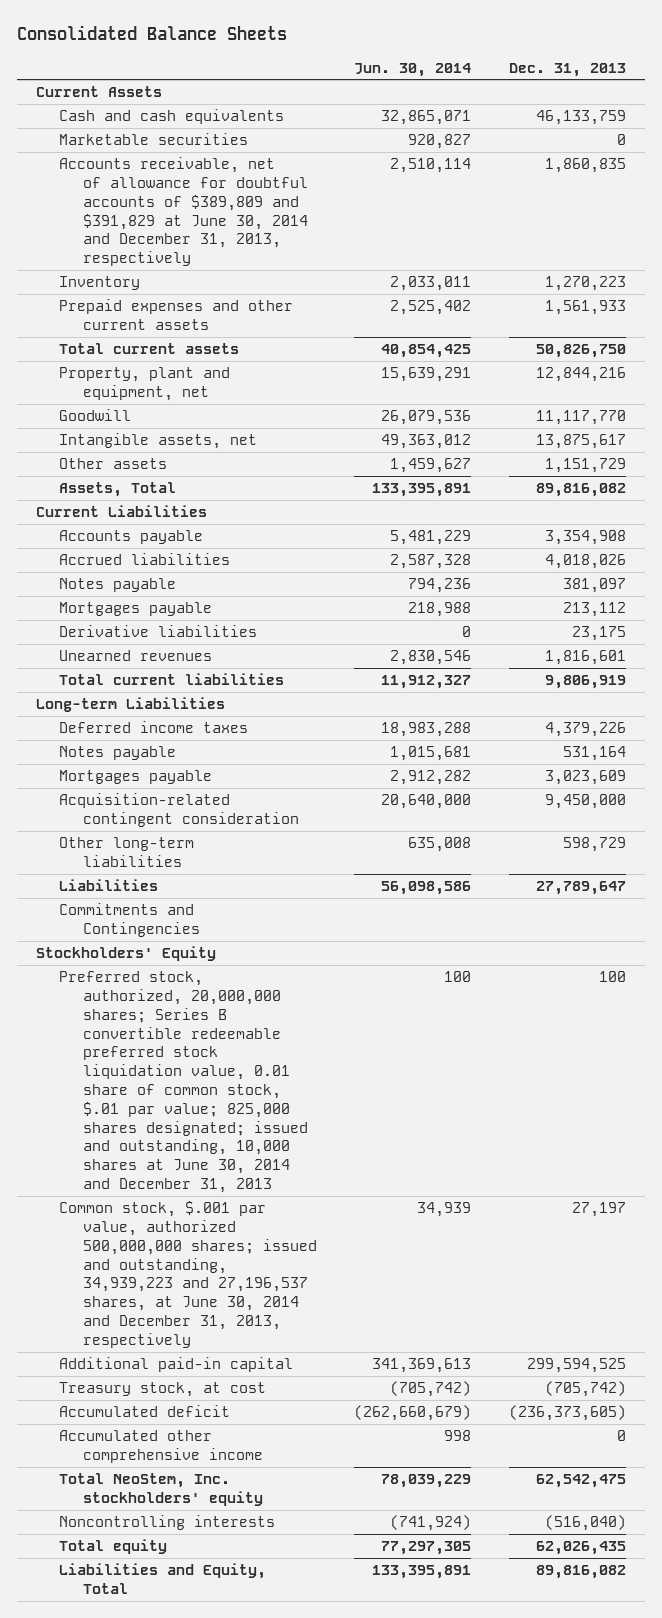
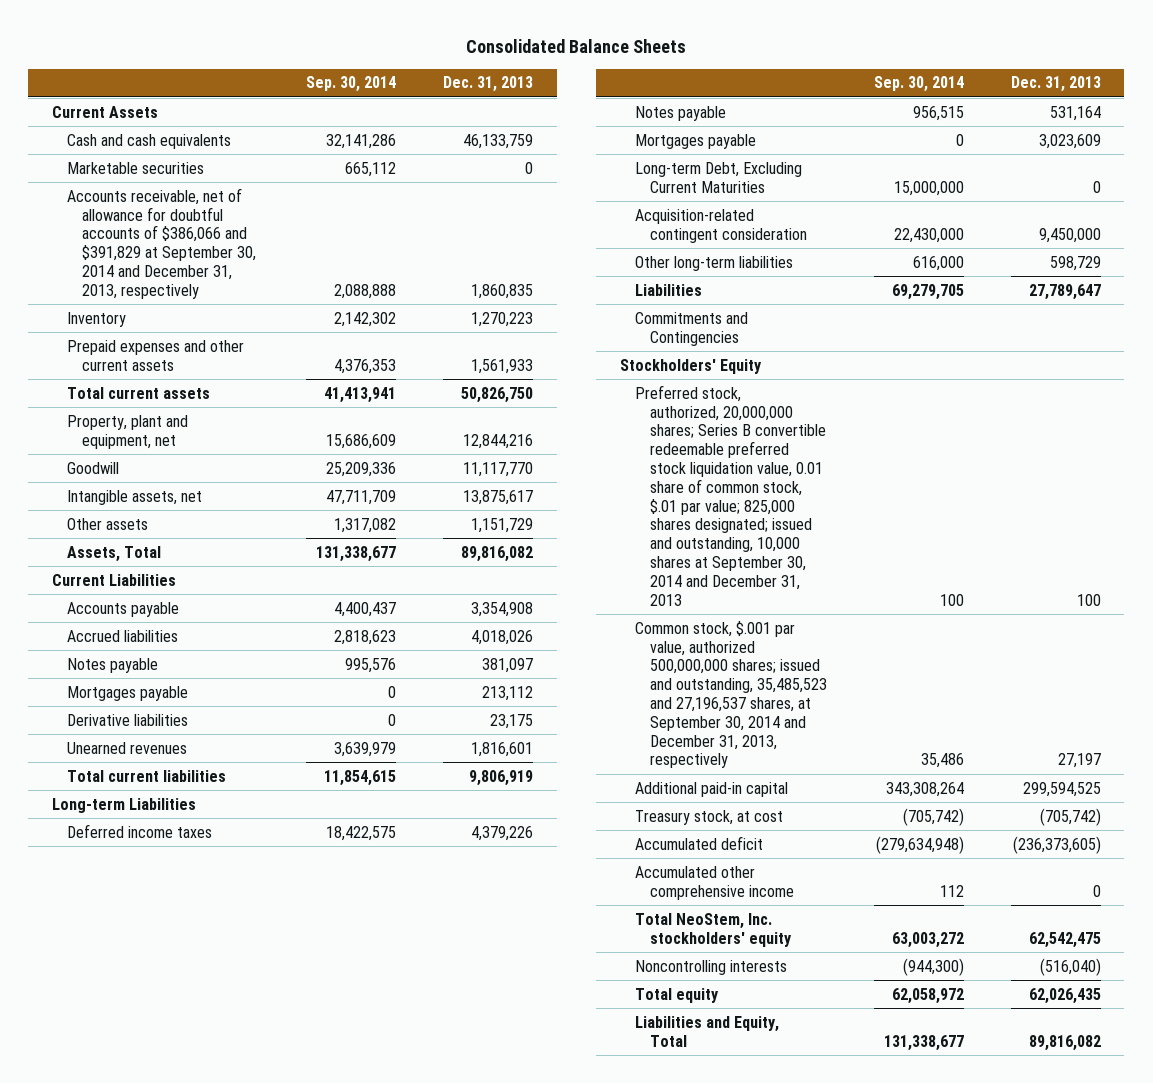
[354,62,472,77] Jun. 30, 2014 -> none
none -> [305,76,396,93] Sep. 30, 2014
[59,157,308,267] Accounts receivable, net of allowance for doubtful accounts of $389,809 and $391,829 at June 30, 2014 and December 31, 2013, respectively -> [66,187,256,299] Accounts receivable, net of allowance for doubtful accounts of $386,066 and $391,829 at September 30, 2014 and December 31, 2013, respectively
none -> [634,161,802,193] Long-term Debt, Excluding Current Maturities
[59,971,308,1194] Preferred stock, authorized, 20,000,000 shares; Series B convertible redeemable preferred stock liquidation value, 0.01 share of common stock, $.01 par value; 825,000 shares designated; issued and outstanding, 10,000 shares at June 30, 2014 and December 31, 2013 -> [634,384,826,606] Preferred stock, authorized, 20,000,000 shares; Series B convertible redeemable preferred stock liquidation value, 0.01 share of common stock, $.01 par value; 825,000 shares designated; issued and outstanding, 10,000 shares at September 30, 2014 and December 31, 2013
[59,1201,317,1348] Common stock, $.001 par value, authorized 500,000,000 shares; issued and outstanding, 34,939,223 and 27,196,537 shares, at June 30, 2014 and December 31, 2013, respectively -> [634,620,827,769] Common stock, $.001 par value, authorized 500,000,000 shares; issued and outstanding, 35,485,523 and 27,196,537 shares, at September 30, 2014 and December 31, 2013, respectively

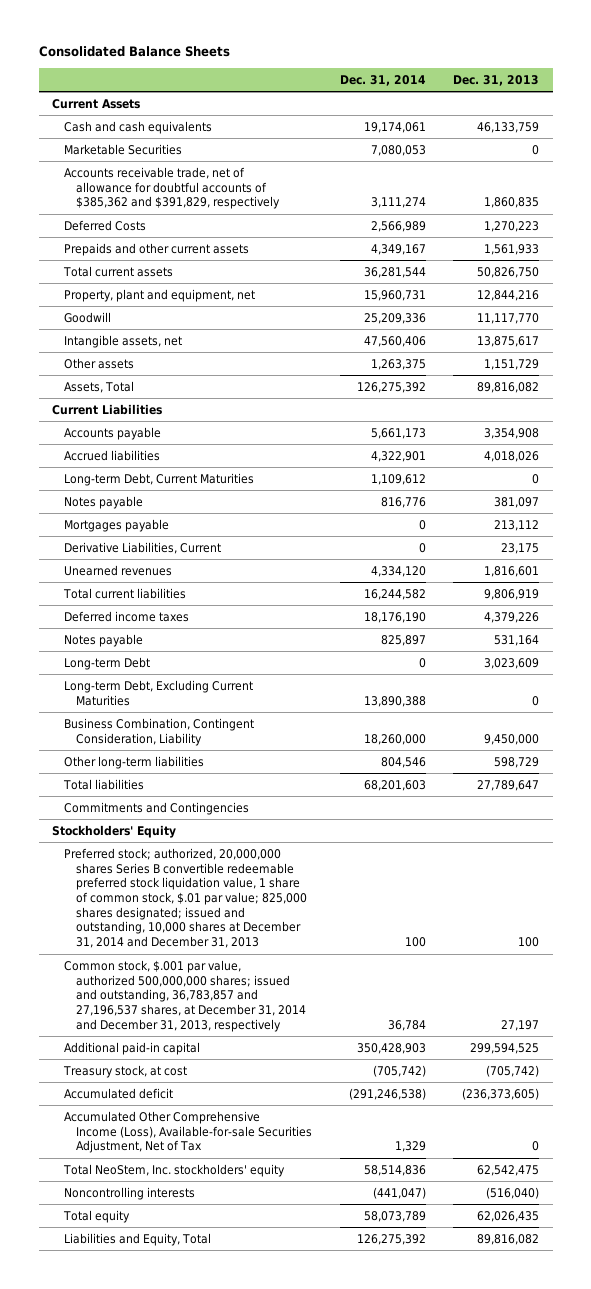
[305,76,396,93] Sep. 30, 2014 -> none
none -> [339,74,426,86] Dec. 31, 2014
[66,161,204,174] Marketable securities -> [64,143,183,155] Marketable Securities
[66,187,256,299] Accounts receivable, net of allowance for doubtful accounts of $386,066 and $391,829 at September 30, 2014 and December 31, 2013, respectively -> [64,166,281,210] Accounts receivable trade, net of allowance for doubtful accounts of $385,362 and $391,829, respectively
[66,311,126,327] Inventory -> [64,219,147,231] Deferred Costs
[66,339,244,371] Prepaid expenses and other current assets -> [64,242,250,256] Prepaids and other current assets
none -> [64,472,255,486] Long-term Debt, Current Maturities
[66,713,188,726] Derivative liabilities -> [64,541,222,554] Derivative Liabilities, Current
[51,797,196,813] Long-term Liabilities -> none
[634,133,756,149] Mortgages payable -> [64,656,151,670] Long-term Debt
[634,208,807,243] Acquisition-related contingent consideration -> [64,717,255,746] Business Combination, Contingent Consideration, Liability
[634,283,702,296] Liabilities -> [63,778,145,790] Total liabilities
[634,384,826,606] Preferred stock, authorized, 20,000,000 shares; Series B convertible redeemable preferred stock liquidation value, 0.01 share of common stock, $.01 par value; 825,000 shares designated; issued and outstanding, 10,000 shares at September 30, 2014 and December 31, 2013 -> [64,847,308,949] Preferred stock; authorized, 20,000,000 shares Series B convertible redeemable preferred stock liquidation value, 1 share of common stock, $.01 par value; 825,000 shares designated; issued and outstanding, 10,000 shares at December 31, 2014 and December 31, 2013
[634,620,827,769] Common stock, $.001 par value, authorized 500,000,000 shares; issued and outstanding, 35,485,523 and 27,196,537 shares, at September 30, 2014 and December 31, 2013, respectively -> [64,959,307,1032] Common stock, $.001 par value, authorized 500,000,000 shares; issued and outstanding, 36,783,857 and 27,196,537 shares, at December 31, 2014 and December 31, 2013, respectively
[634,865,794,900] Accumulated other comprehensive income -> [64,1110,313,1154] Accumulated Other Comprehensive Income (Loss), Available-for-sale Securities Adjustment, Net of Tax

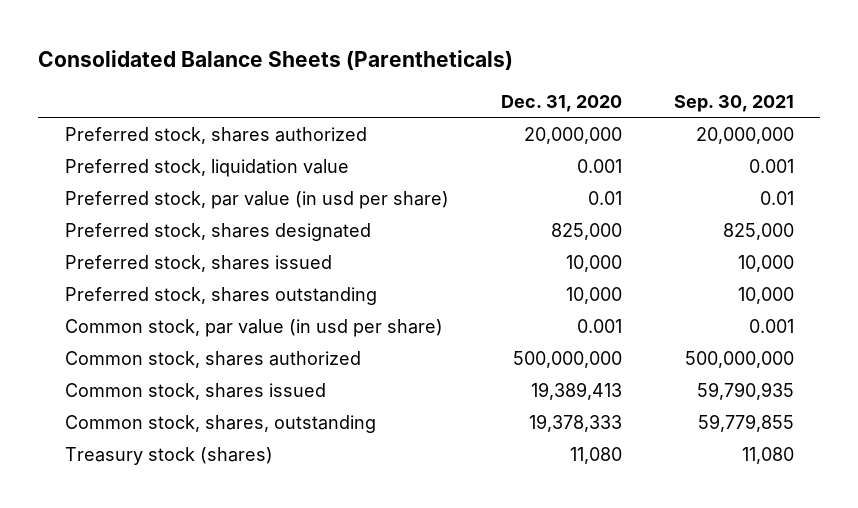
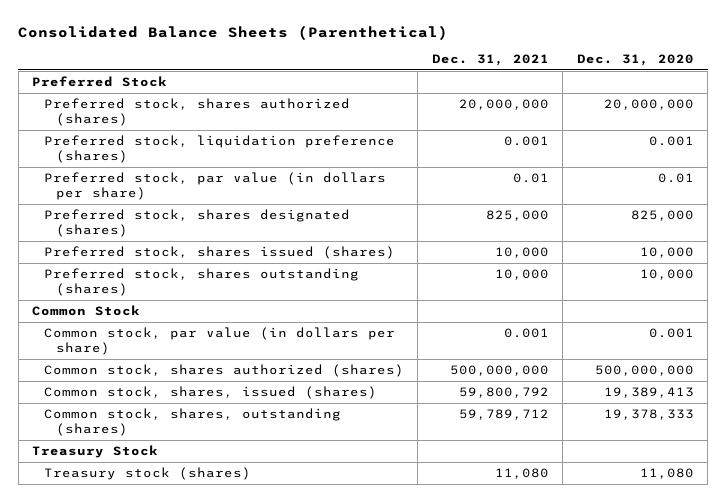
[38,49,514,70] Consolidated Balance Sheets (Parentheticals) -> [18,24,449,40] Consolidated Balance Sheets (Parenthetical)
[673,94,794,112] Sep. 30, 2021 -> none
none -> [431,54,549,67] Dec. 31, 2021
none -> [32,75,168,87] Preferred Stock
[64,126,367,144] Preferred stock, shares authorized -> [43,97,350,127] Preferred stock, shares authorized (shares)
[64,158,349,177] Preferred stock, liquidation value -> [43,134,395,164] Preferred stock, liquidation preference (shares)
[64,190,449,209] Preferred stock, par value (in usd per share) -> [43,171,386,201] Preferred stock, par value (in dollars per share)
[64,222,371,241] Preferred stock, shares designated -> [43,208,350,238] Preferred stock, shares designated (shares)
[64,254,332,272] Preferred stock, shares issued -> [43,245,395,259] Preferred stock, shares issued (shares)
[64,286,377,305] Preferred stock, shares outstanding -> [43,267,359,297] Preferred stock, shares outstanding (shares)
none -> [32,304,141,316] Common Stock
[64,318,443,337] Common stock, par value (in usd per share) -> [43,326,395,356] Common stock, par value (in dollars per share)
[64,350,361,368] Common stock, shares authorized -> [43,363,404,377] Common stock, shares authorized (shares)
[64,382,326,400] Common stock, shares issued -> [43,385,377,399] Common stock, shares, issued (shares)
[64,414,376,433] Common stock, shares, outstanding -> [43,407,341,437] Common stock, shares, outstanding (shares)
none -> [32,444,159,458] Treasury Stock

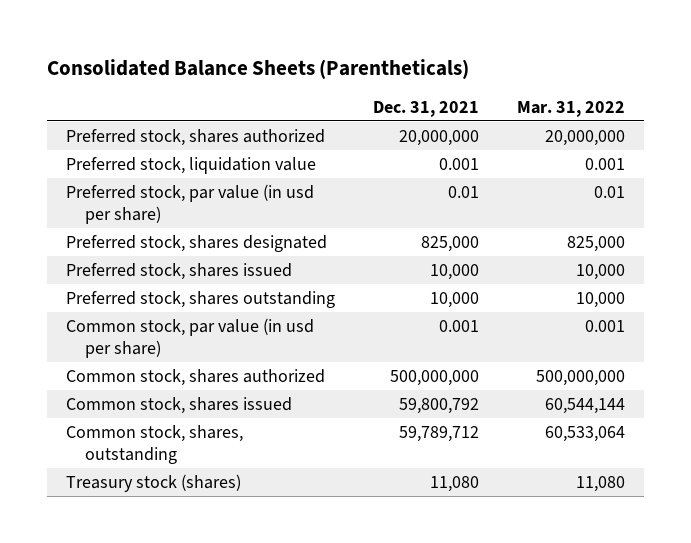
[18,24,449,40] Consolidated Balance Sheets (Parenthetical) -> [47,59,470,80] Consolidated Balance Sheets (Parentheticals)
[576,54,694,67] Dec. 31, 2020 -> none
none -> [517,101,626,118] Mar. 31, 2022
[32,75,168,87] Preferred Stock -> none
[32,304,141,316] Common Stock -> none
[32,444,159,458] Treasury Stock -> none
[43,97,350,127] Preferred stock, shares authorized (shares) -> [66,128,326,146] Preferred stock, shares authorized
[43,134,395,164] Preferred stock, liquidation preference (shares) -> [66,156,317,174] Preferred stock, liquidation value
[43,171,386,201] Preferred stock, par value (in dollars per share) -> [66,183,315,225] Preferred stock, par value (in usd per share)
[43,208,350,238] Preferred stock, shares designated (shares) -> [66,234,328,252] Preferred stock, shares designated
[43,245,395,259] Preferred stock, shares issued (shares) -> [66,262,293,280] Preferred stock, shares issued
[43,267,359,297] Preferred stock, shares outstanding (shares) -> [66,290,336,308] Preferred stock, shares outstanding
[43,326,395,356] Common stock, par value (in dollars per share) -> [66,317,315,359] Common stock, par value (in usd per share)
[43,363,404,377] Common stock, shares authorized (shares) -> [66,368,326,386] Common stock, shares authorized
[43,385,377,399] Common stock, shares, issued (shares) -> [66,396,293,414] Common stock, shares issued
[43,407,341,437] Common stock, shares, outstanding (shares) -> [66,424,244,465] Common stock, shares, outstanding

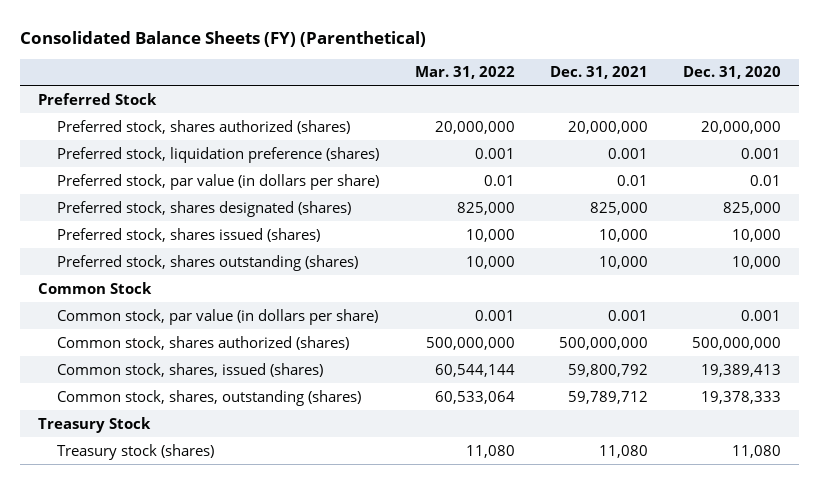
[47,59,470,80] Consolidated Balance Sheets (Parentheticals) -> [20,30,427,47] Consolidated Balance Sheets (FY) (Parenthetical)
none -> [683,66,782,80] Dec. 31, 2020
none -> [38,92,158,105] Preferred Stock
[66,128,326,146] Preferred stock, shares authorized -> [57,119,351,134] Preferred stock, shares authorized (shares)
[66,156,317,174] Preferred stock, liquidation value -> [57,146,380,163] Preferred stock, liquidation preference (shares)
[66,183,315,225] Preferred stock, par value (in usd per share) -> [57,173,380,190] Preferred stock, par value (in dollars per share)
[66,234,328,252] Preferred stock, shares designated -> [57,200,352,217] Preferred stock, shares designated (shares)
[66,262,293,280] Preferred stock, shares issued -> [57,227,321,242] Preferred stock, shares issued (shares)
[66,290,336,308] Preferred stock, shares outstanding -> [57,254,359,271] Preferred stock, shares outstanding (shares)
none -> [38,281,153,294] Common Stock
[66,317,315,359] Common stock, par value (in usd per share) -> [57,308,379,325] Common stock, par value (in dollars per share)
[66,368,326,386] Common stock, shares authorized -> [57,335,350,350] Common stock, shares authorized (shares)
[66,396,293,414] Common stock, shares issued -> [57,362,324,377] Common stock, shares, issued (shares)
[66,424,244,465] Common stock, shares, outstanding -> [57,389,362,406] Common stock, shares, outstanding (shares)
none -> [38,416,152,433] Treasury Stock

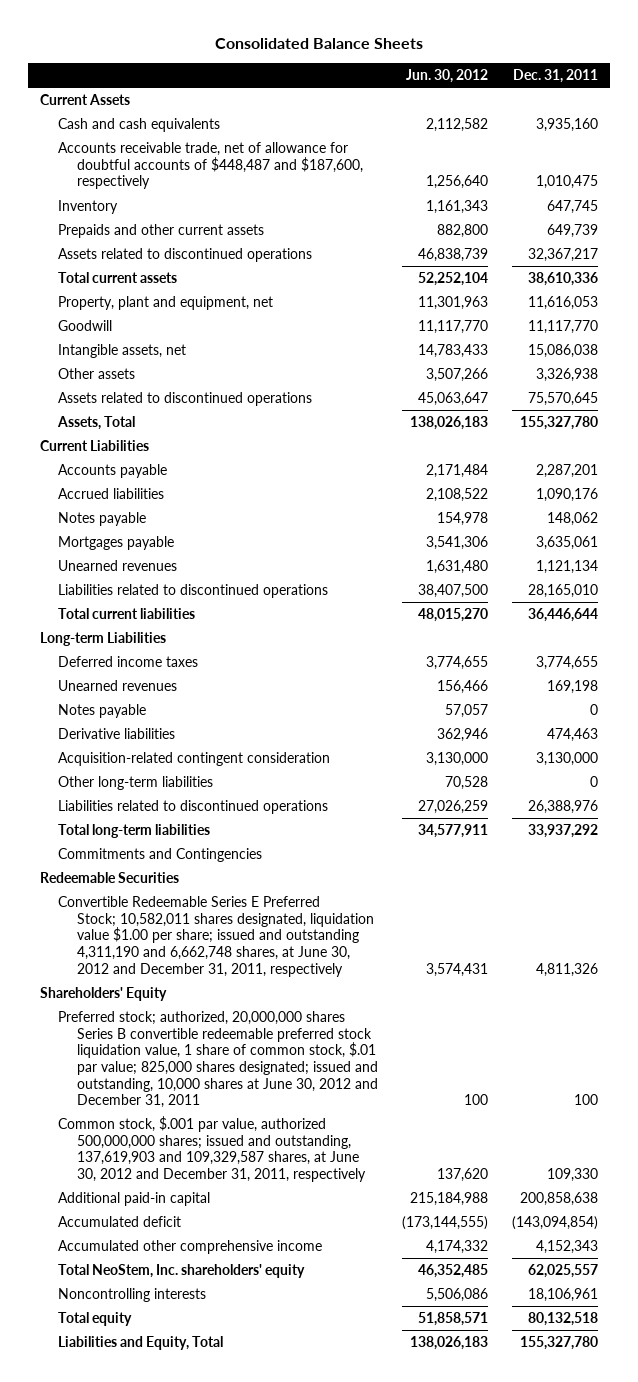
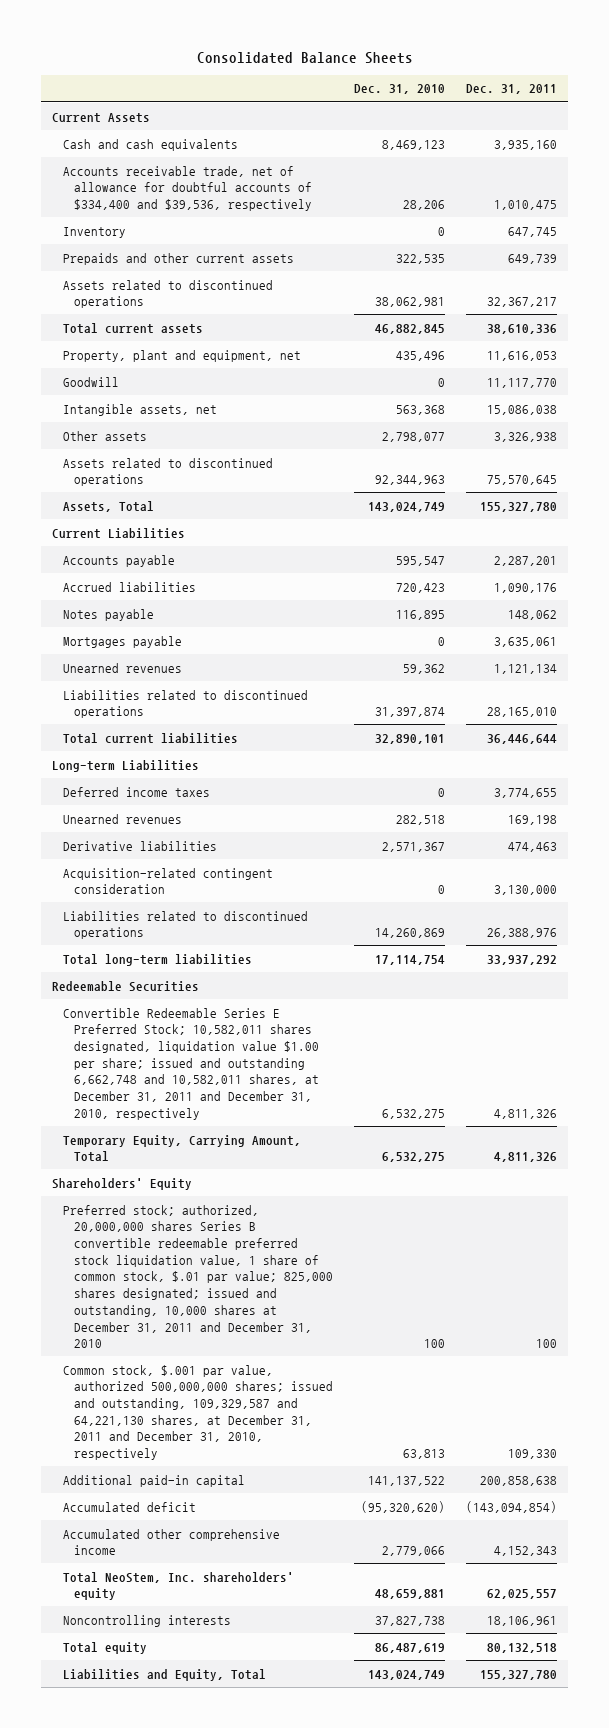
[406,68,489,83] Jun. 30, 2012 -> none
none -> [353,84,445,95] Dec. 31, 2010
[58,142,364,190] Accounts receivable trade, net of allowance for doubtful accounts of $448,487 and $187,600, respectively -> [62,165,312,211] Accounts receivable trade, net of allowance for doubtful accounts of $334,400 and $39,536, respectively
[58,704,147,719] Notes payable -> none
[58,776,214,791] Other long-term liabilities -> none
[58,848,263,863] Commitments and Contingencies -> none
[58,896,375,977] Convertible Redeemable Series E Preferred Stock; 10,582,011 shares designated, liquidation value $1.00 per share; issued and outstanding 4,311,190 and 6,662,748 shares, at June 30, 2012 and December 31, 2011, respectively -> [62,1007,319,1120] Convertible Redeemable Series E Preferred Stock; 10,582,011 shares designated, liquidation value $1.00 per share; issued and outstanding 6,662,748 and 10,582,011 shares, at December 31, 2011 and December 31, 2010, respectively
none -> [62,1134,301,1163] Temporary Equity, Carrying Amount, Total
[58,1011,379,1109] Preferred stock; authorized, 20,000,000 shares Series B convertible redeemable preferred stock liquidation value, 1 share of common stock, $.01 par value; 825,000 shares designated; issued and outstanding, 10,000 shares at June 30, 2012 and December 31, 2011 -> [62,1204,333,1349] Preferred stock; authorized, 20,000,000 shares Series B convertible redeemable preferred stock liquidation value, 1 share of common stock, $.01 par value; 825,000 shares designated; issued and outstanding, 10,000 shares at December 31, 2011 and December 31, 2010
[58,1116,367,1182] Common stock, $.001 par value, authorized 500,000,000 shares; issued and outstanding, 137,619,903 and 109,329,587 shares, at June 30, 2012 and December 31, 2011, respectively -> [62,1364,333,1461] Common stock, $.001 par value, authorized 500,000,000 shares; issued and outstanding, 109,329,587 and 64,221,130 shares, at December 31, 2011 and December 31, 2010, respectively

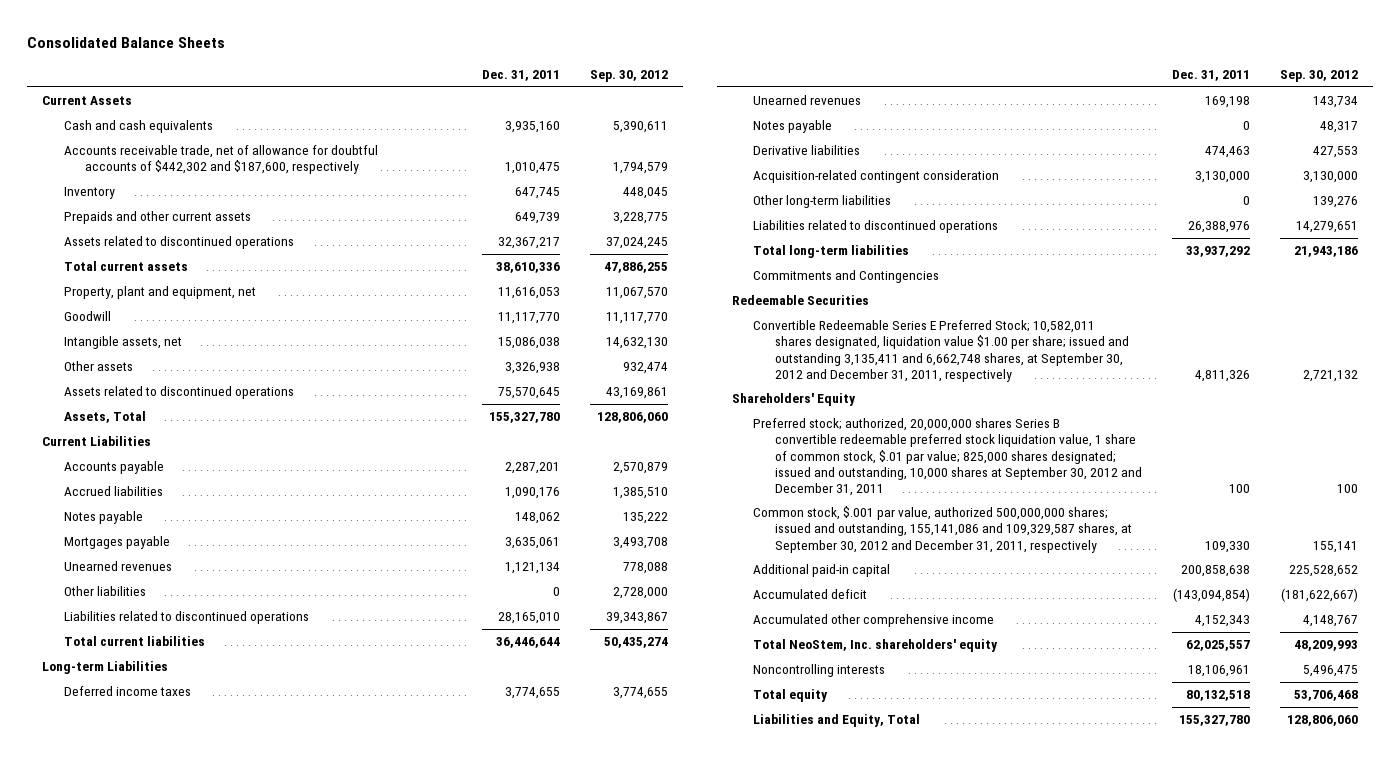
[353,84,445,95] Dec. 31, 2010 -> none
none -> [590,69,669,82] Sep. 30, 2012
[62,165,312,211] Accounts receivable trade, net of allowance for doubtful accounts of $334,400 and $39,536, respectively -> [63,145,378,175] Accounts receivable trade, net of allowance for doubtful accounts of $442,302 and $187,600, respectively
none -> [63,586,146,597] Other liabilities
none -> [753,120,833,134] Notes payable
none -> [753,195,892,209] Other long-term liabilities
none -> [753,270,940,284] Commitments and Contingencies
[62,1134,301,1163] Temporary Equity, Carrying Amount, Total -> none
[62,1007,319,1120] Convertible Redeemable Series E Preferred Stock; 10,582,011 shares designated, liquidation value $1.00 per share; issued and outstanding 6,662,748 and 10,582,011 shares, at December 31, 2011 and December 31, 2010, respectively -> [753,320,1129,382] Convertible Redeemable Series E Preferred Stock; 10,582,011 shares designated, liquidation value $1.00 per share; issued and outstanding 3,135,411 and 6,662,748 shares, at September 30, 2012 and December 31, 2011, respectively
[62,1204,333,1349] Preferred stock; authorized, 20,000,000 shares Series B convertible redeemable preferred stock liquidation value, 1 share of common stock, $.01 par value; 825,000 shares designated; issued and outstanding, 10,000 shares at December 31, 2011 and December 31, 2010 -> [753,418,1142,496] Preferred stock; authorized, 20,000,000 shares Series B convertible redeemable preferred stock liquidation value, 1 share of common stock, $.01 par value; 825,000 shares designated; issued and outstanding, 10,000 shares at September 30, 2012 and December 31, 2011
[62,1364,333,1461] Common stock, $.001 par value, authorized 500,000,000 shares; issued and outstanding, 109,329,587 and 64,221,130 shares, at December 31, 2011 and December 31, 2010, respectively -> [753,506,1132,553] Common stock, $.001 par value, authorized 500,000,000 shares; issued and outstanding, 155,141,086 and 109,329,587 shares, at September 30, 2012 and December 31, 2011, respectively

